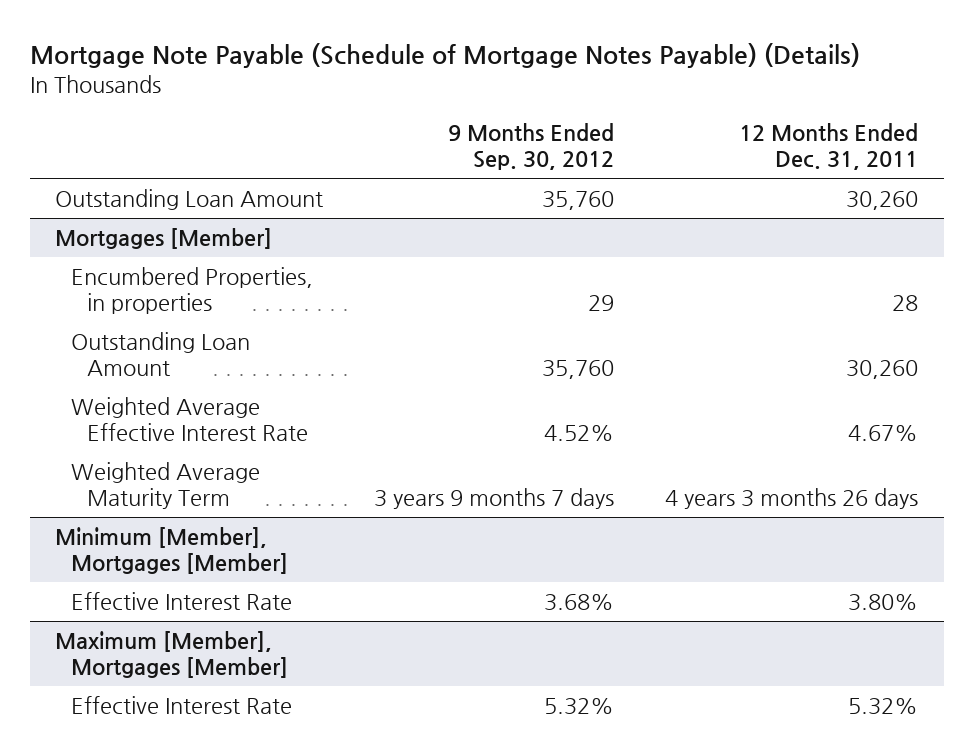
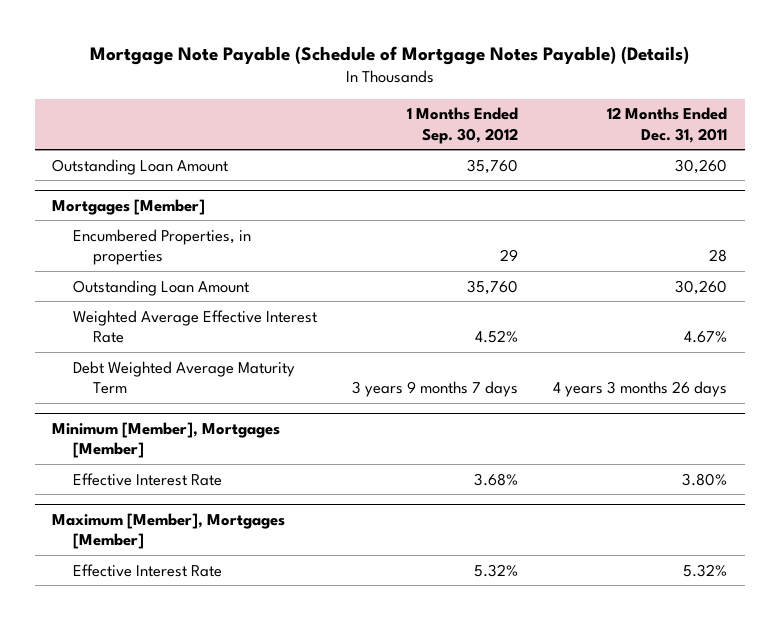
[448,122,615,171] 9 Months Ended Sep. 30, 2012 -> none
none -> [406,107,518,144] 1 Months Ended Sep. 30, 2012
[71,461,261,510] Weighted Average Maturity Term -> [72,360,295,394] Debt Weighted Average Maturity Term

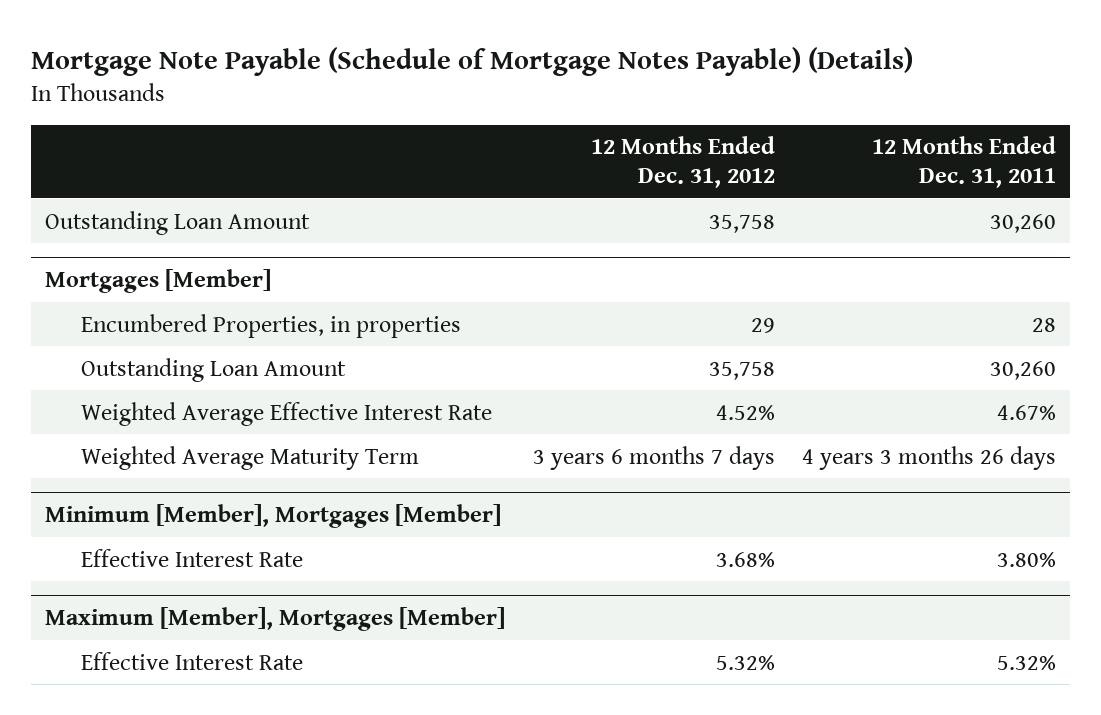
[406,107,518,144] 1 Months Ended Sep. 30, 2012 -> none
none -> [590,136,775,188] 12 Months Ended Dec. 31, 2012
[72,360,295,394] Debt Weighted Average Maturity Term -> [80,445,419,470] Weighted Average Maturity Term

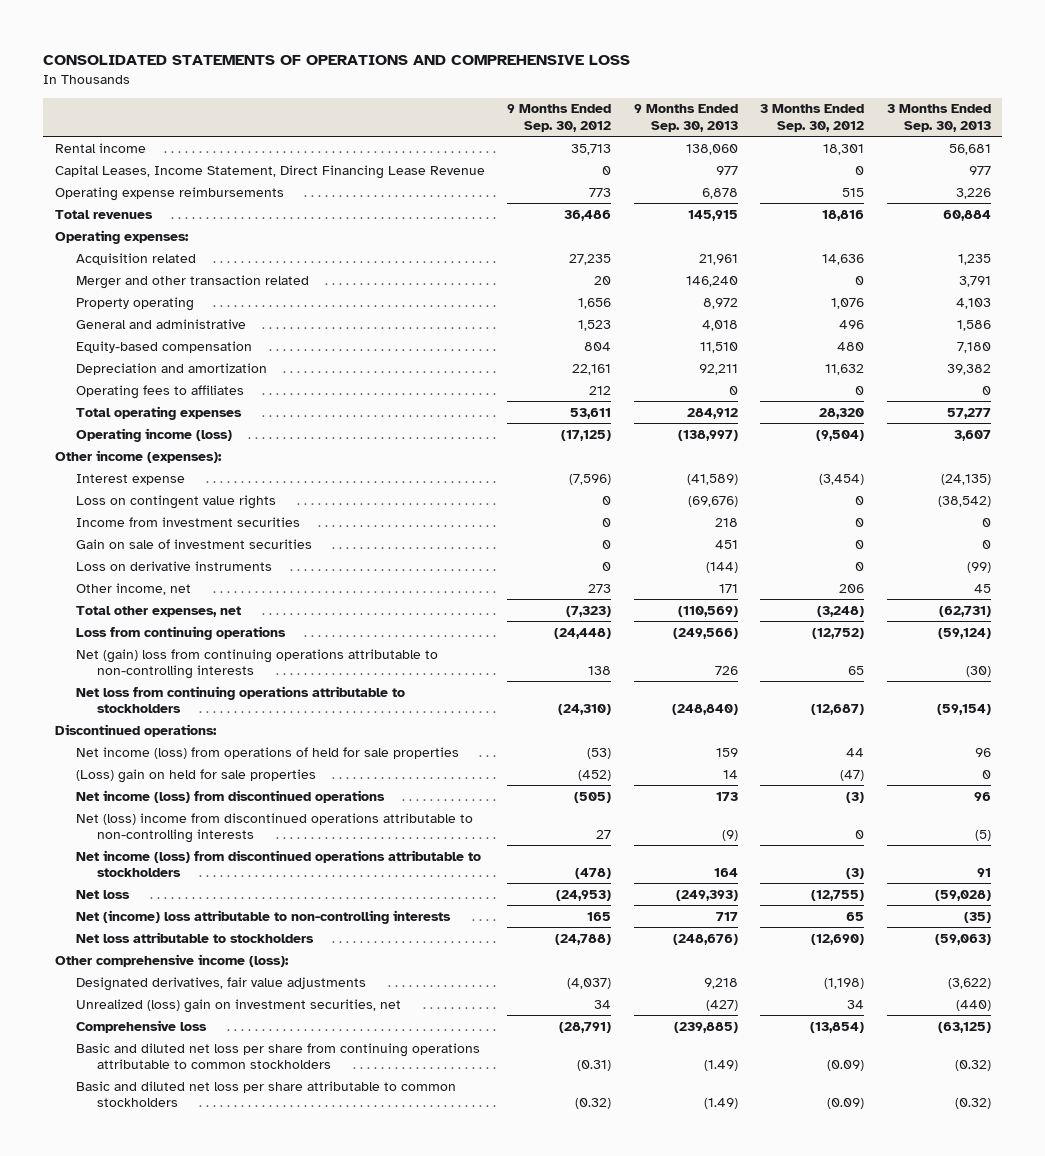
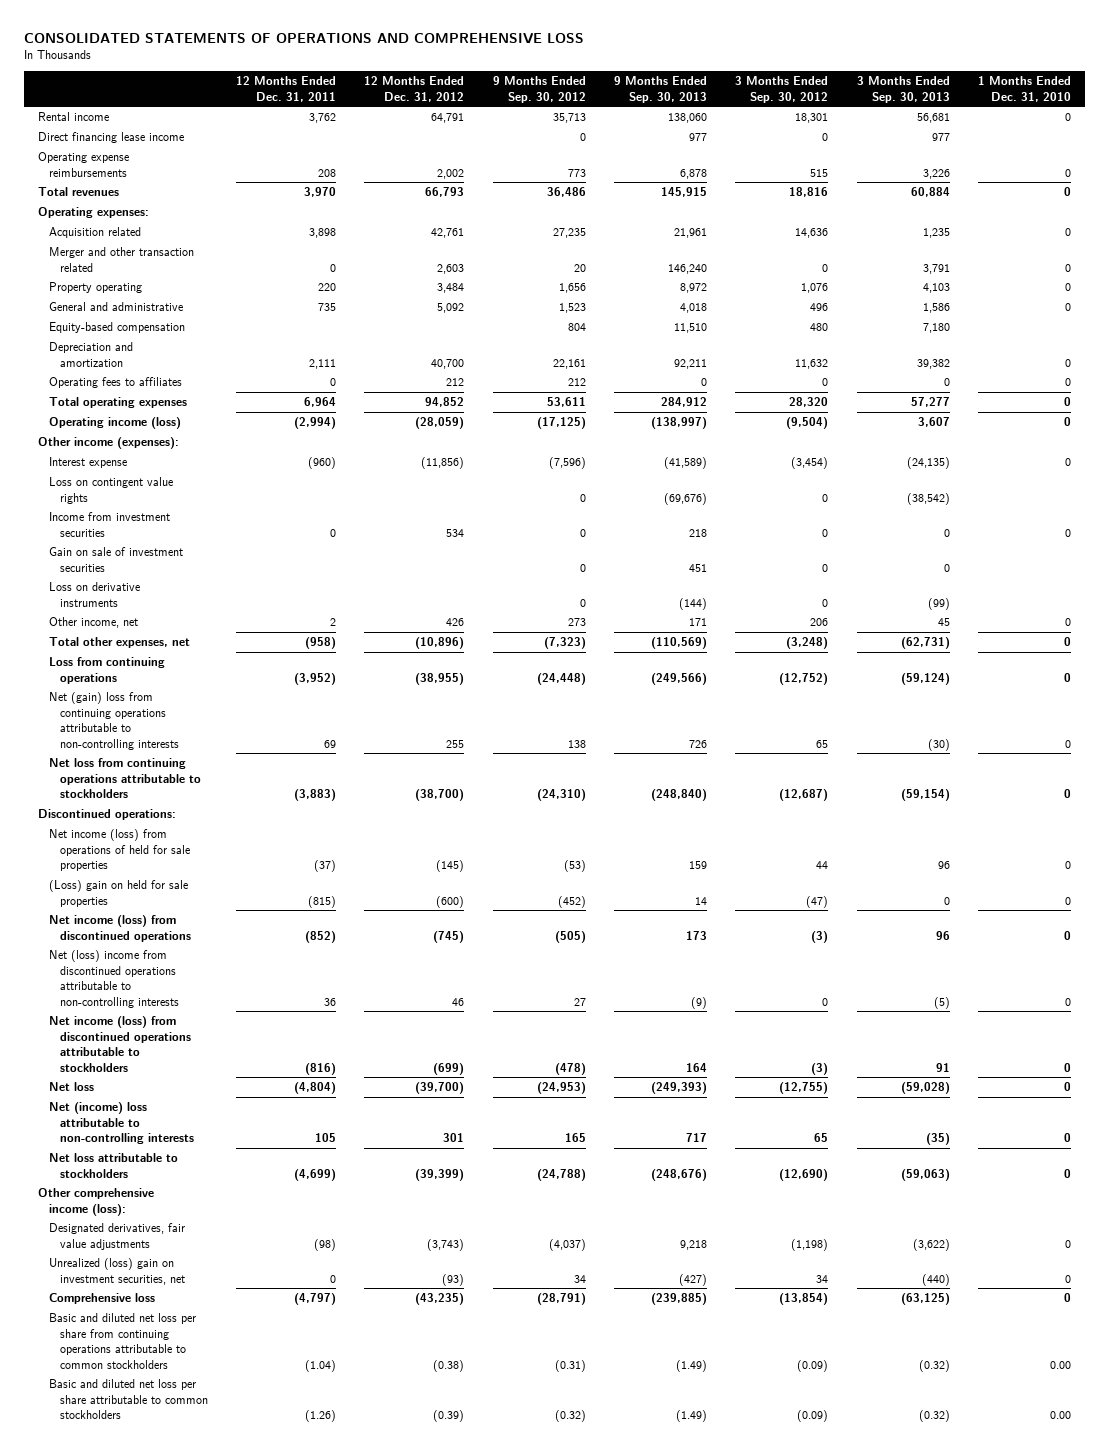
none -> [235,76,336,102] 12 Months Ended Dec. 31, 2011
none -> [364,76,465,102] 12 Months Ended Dec. 31, 2012
none -> [978,76,1072,102] 1 Months Ended Dec. 31, 2010
[54,164,485,179] Capital Leases, Income Statement, Direct Financing Lease Revenue -> [38,132,185,144] Direct financing lease income

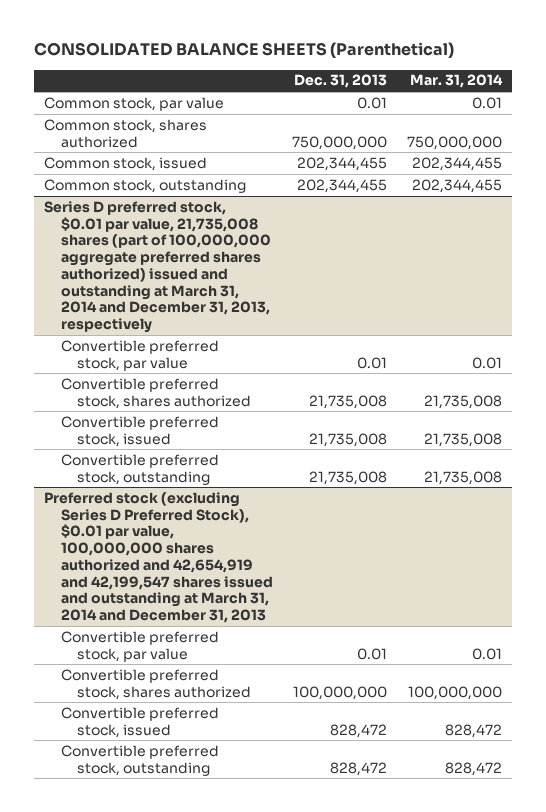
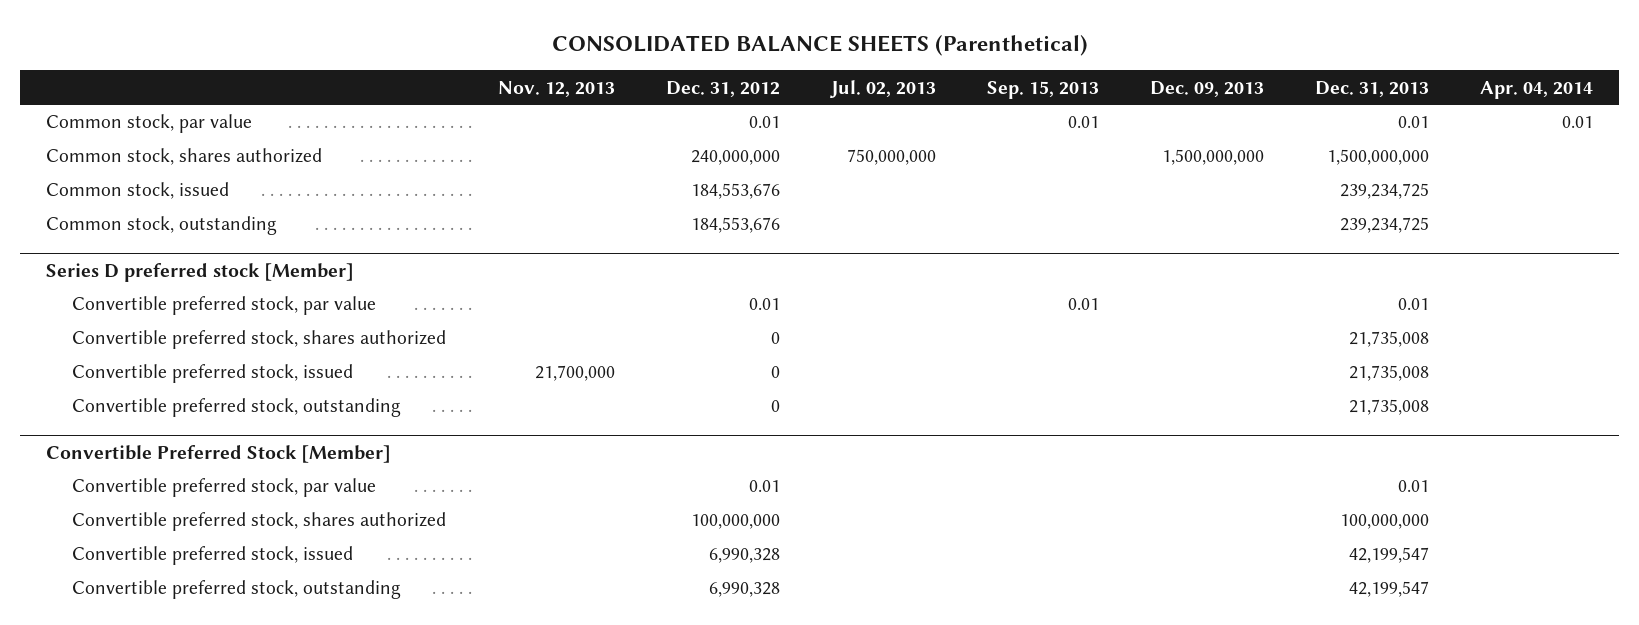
[410,74,504,89] Mar. 31, 2014 -> none
none -> [497,80,615,97] Nov. 12, 2013
none -> [665,80,780,97] Dec. 31, 2012
none -> [829,79,936,98] Jul. 02, 2013
none -> [987,80,1100,99] Sep. 15, 2013
none -> [1150,80,1265,97] Dec. 09, 2013
none -> [1480,80,1594,99] Apr. 04, 2014
[43,200,271,334] Series D preferred stock, $0.01 par value, 21,735,008 shares (part of 100,000,000 aggregate preferred shares authorized) issued and outstanding at March 31, 2014 and December 31, 2013, respectively -> none
[292,135,388,150] 750,000,000 -> [1327,149,1430,166] 1,500,000,000
[297,156,388,171] 202,344,455 -> [1340,183,1430,200] 239,234,725
[297,178,388,193] 202,344,455 -> [1340,217,1430,234] 239,234,725
none -> [46,262,355,282] Series D preferred stock [Member]
[43,491,273,624] Preferred stock (excluding Series D Preferred Stock), $0.01 par value, 100,000,000 shares authorized and 42,654,919 and 42,199,547 shares issued and outstanding at March 31, 2014 and December 31, 2013 -> none
none -> [46,444,392,463] Convertible Preferred Stock [Member]
[330,723,388,738] 828,472 -> [1349,547,1430,564] 42,199,547
[330,761,388,776] 828,472 -> [1349,581,1430,598] 42,199,547

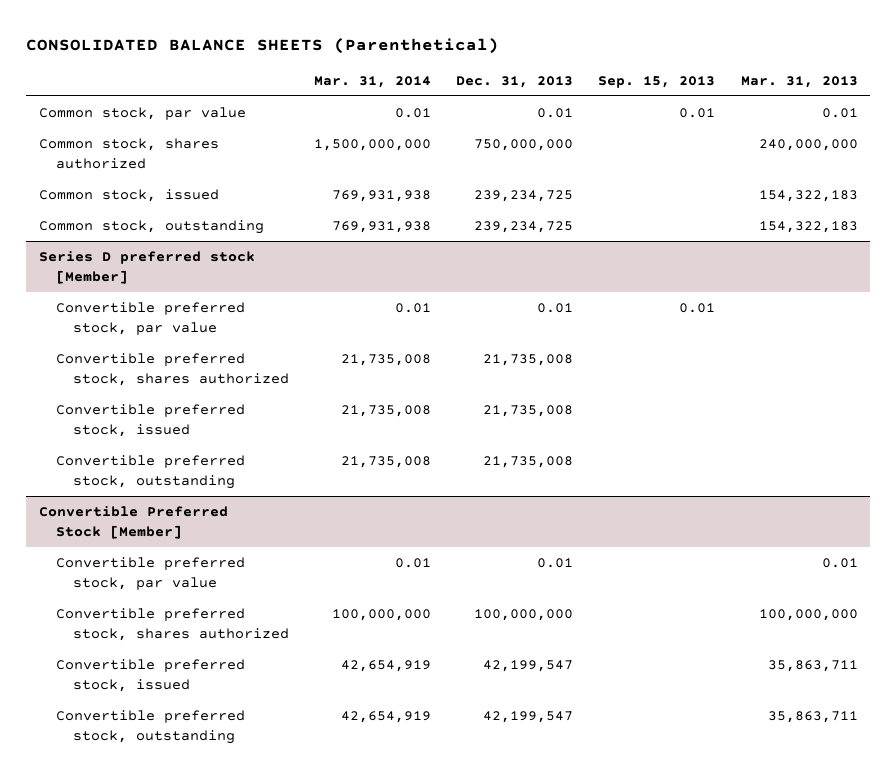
[497,80,615,97] Nov. 12, 2013 -> none
[665,80,780,97] Dec. 31, 2012 -> none
[829,79,936,98] Jul. 02, 2013 -> none
[1150,80,1265,97] Dec. 09, 2013 -> none
[1480,80,1594,99] Apr. 04, 2014 -> none
none -> [314,75,432,88] Mar. 31, 2014
none -> [740,75,858,88] Mar. 31, 2013
[1327,149,1430,166] 1,500,000,000 -> [474,139,574,152] 750,000,000

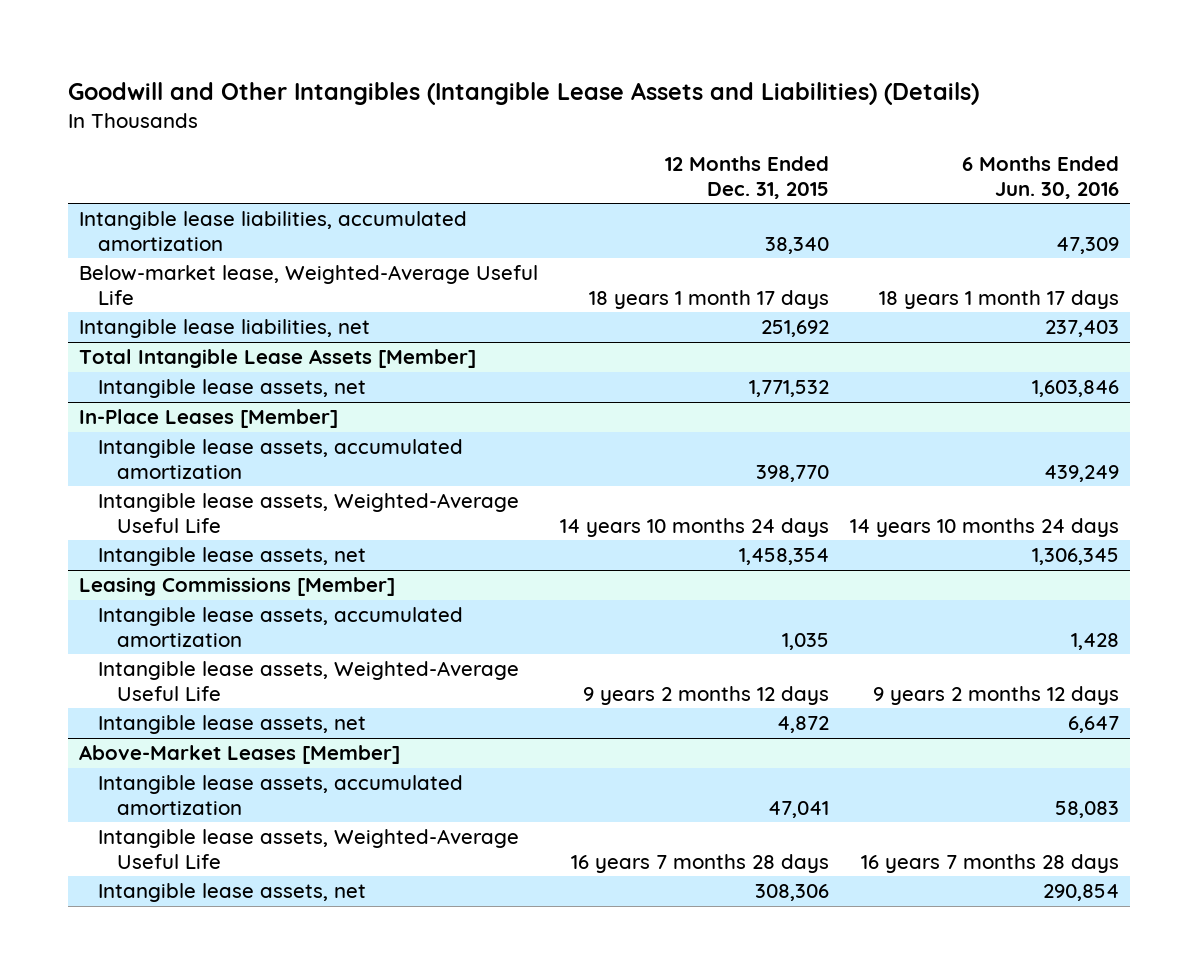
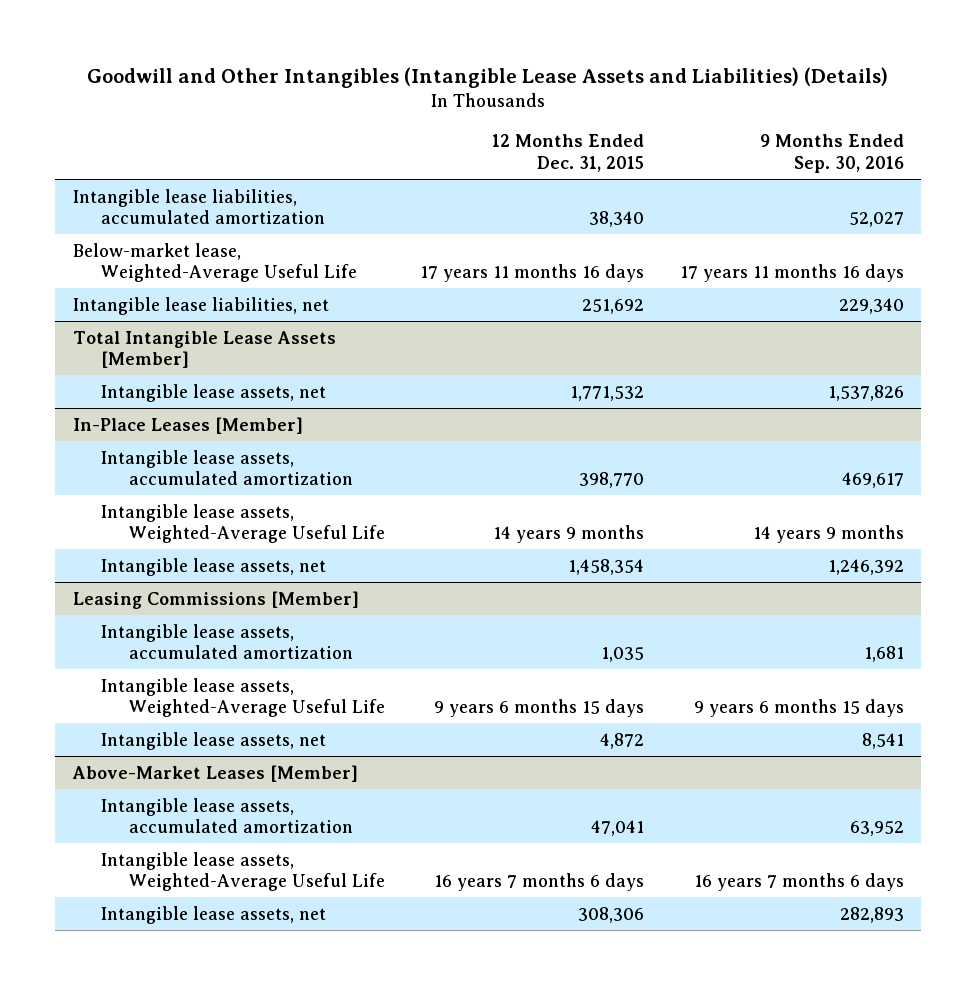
[962,156,1120,199] 6 Months Ended Jun. 30, 2016 -> none
none -> [759,134,904,173] 9 Months Ended Sep. 30, 2016
[588,289,829,309] 18 years 1 month 17 days -> [420,264,645,283] 17 years 11 months 16 days
[559,517,829,537] 14 years 10 months 24 days -> [493,525,645,544] 14 years 9 months
[582,685,829,705] 9 years 2 months 12 days -> [434,699,645,718] 9 years 6 months 15 days
[570,853,829,873] 16 years 7 months 28 days -> [434,873,645,892] 16 years 7 months 6 days

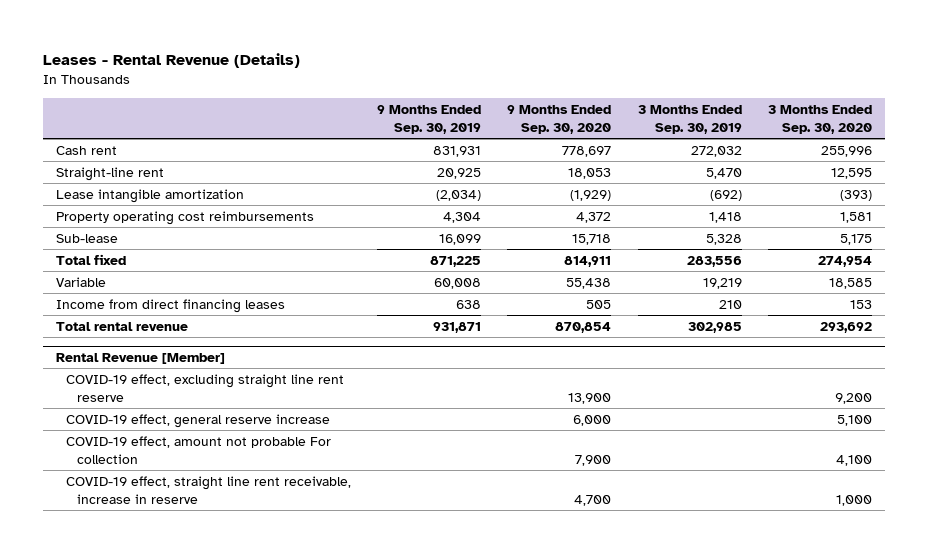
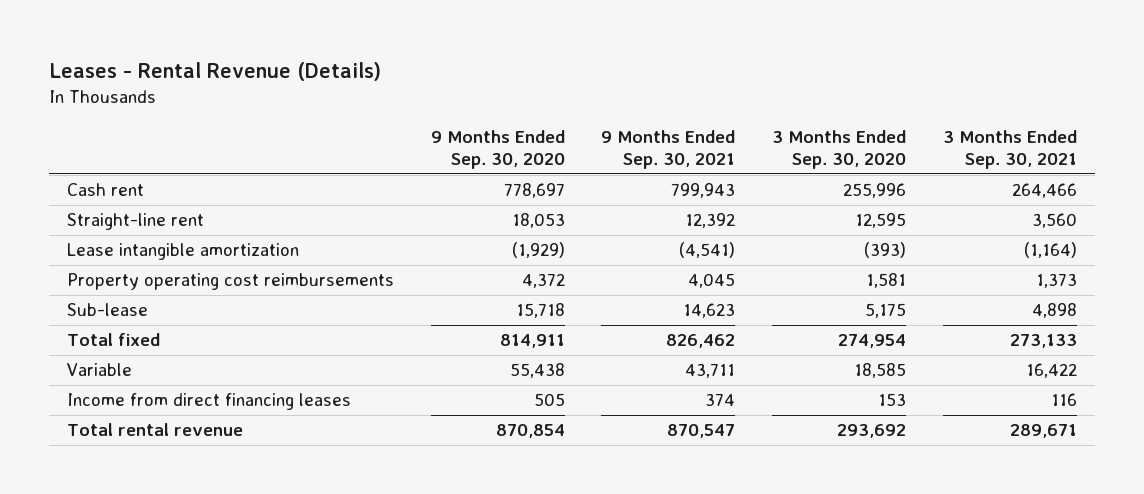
[377,105,482,135] 9 Months Ended Sep. 30, 2019 -> none
[637,105,742,135] 3 Months Ended Sep. 30, 2019 -> none
none -> [601,129,736,170] 9 Months Ended Sep. 30, 2021
none -> [942,129,1077,170] 3 Months Ended Sep. 30, 2021
[56,352,226,364] Rental Revenue [Member] -> none
[66,373,345,402] COVID-19 effect, excluding straight line rent reserve -> none
[66,413,331,428] COVID-19 effect, general reserve increase -> none
[66,435,332,464] COVID-19 effect, amount not probable For collection -> none
[66,475,352,504] COVID-19 effect, straight line rent receivable, increase in reserve -> none

